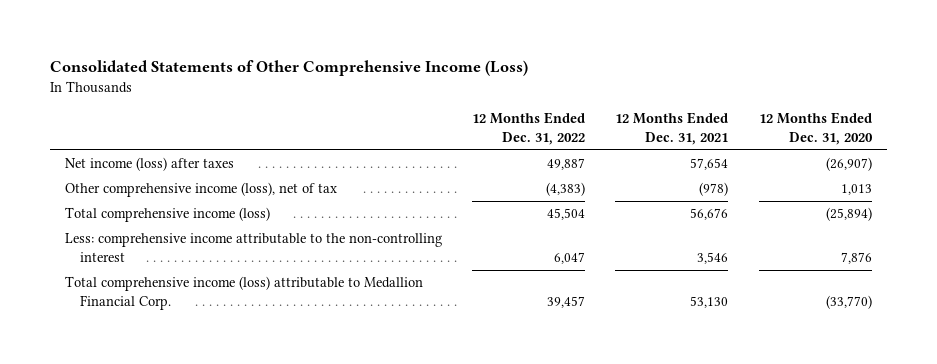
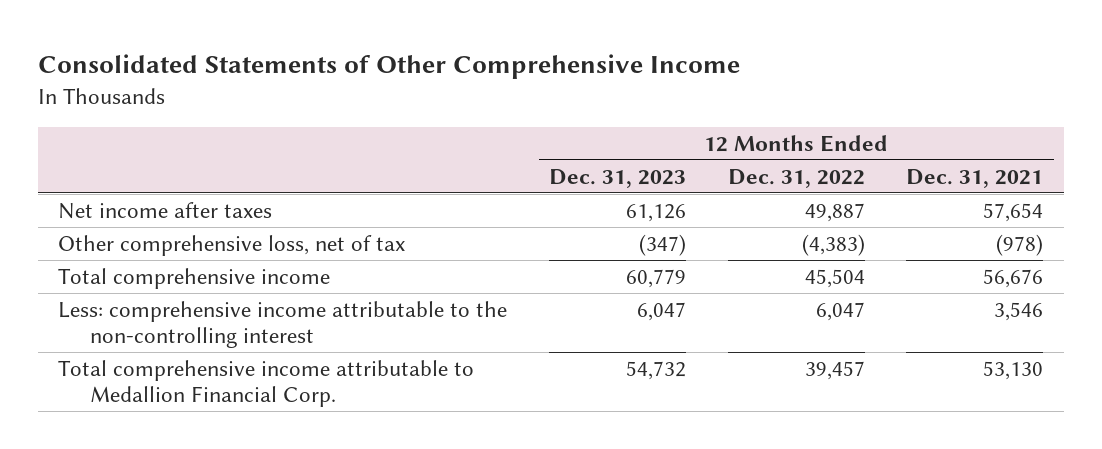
[50,60,529,77] Consolidated Statements of Other Comprehensive Income (Loss) -> [37,54,740,80] Consolidated Statements of Other Comprehensive Income
[758,112,873,146] 12 Months Ended Dec. 31, 2020 -> none
none -> [548,168,686,188] Dec. 31, 2023
[65,157,235,172] Net income (loss) after taxes -> [58,201,273,219] Net income after taxes
[65,182,338,198] Other comprehensive income (loss), net of tax -> [58,234,406,256] Other comprehensive loss, net of tax
[65,207,271,223] Total comprehensive income (loss) -> [58,267,331,289] Total comprehensive income
[65,276,424,310] Total comprehensive income (loss) attributable to Medallion Financial Corp. -> [58,359,475,408] Total comprehensive income attributable to Medallion Financial Corp.

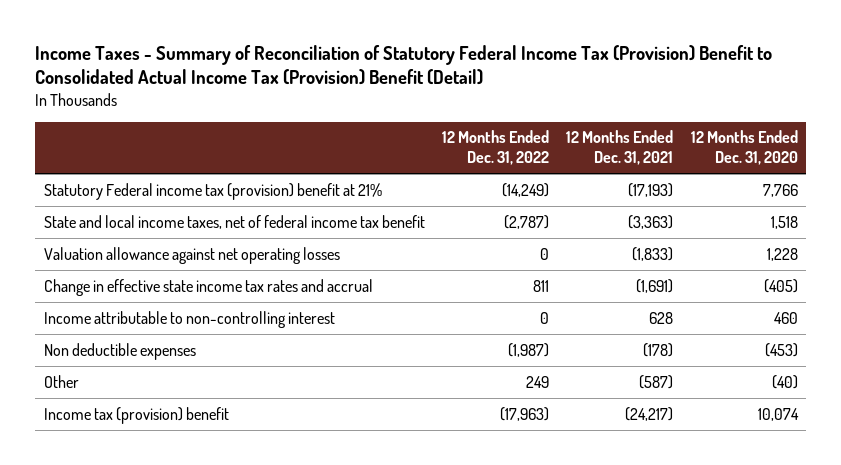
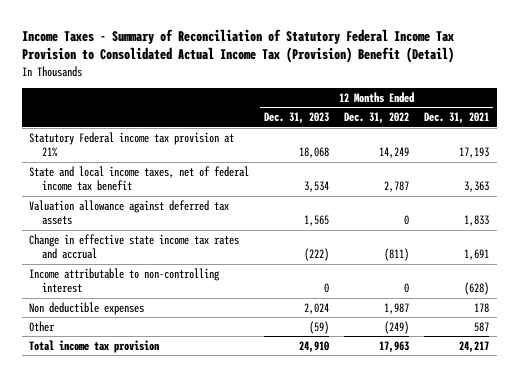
[34,44,772,86] Income Taxes - Summary of Reconciliation of Statutory Federal Income Tax (Provision) Benefit to Consolidated Actual Income Tax (Provision) Benefit (Detail) -> [21,28,454,64] Income Taxes - Summary of Reconciliation of Statutory Federal Income Tax Provision to Consolidated Actual Income Tax (Provision) Benefit (Detail)
[690,130,798,166] 12 Months Ended Dec. 31, 2020 -> none
none -> [264,112,330,125] Dec. 31, 2023
[43,246,340,264] Valuation allowance against net operating losses -> none
[43,182,382,200] Statutory Federal income tax (provision) benefit at 21% -> [29,131,235,158] Statutory Federal income tax provision at 21%
[501,182,549,197] (14,249) -> [379,147,410,159] 14,249
[628,182,674,197] (17,193) -> [459,147,490,159] 17,193
[503,214,549,229] (2,787) -> [384,181,410,193] 2,787
[628,214,674,229] (3,363) -> [464,181,490,193] 3,363
none -> [29,199,230,226] Valuation allowance against deferred tax assets
[532,279,549,292] 811 -> [384,248,410,262] (811)
[636,278,674,293] (1,691) -> [464,249,490,261] 1,691
[649,311,674,324] 628 -> [464,282,490,296] (628)
[507,342,549,357] (1,987) -> [384,302,410,314] 1,987
[643,342,674,357] (178) -> [474,302,490,313] 178
[525,375,549,388] 249 -> [384,320,410,334] (249)
[639,374,674,389] (587) -> [474,321,490,332] 587
[43,406,229,424] Income tax (provision) benefit -> [29,339,160,353] Total income tax provision
[499,406,549,421] (17,963) -> [379,340,410,353] 17,963
[625,406,674,421] (24,217) -> [459,340,490,353] 24,217

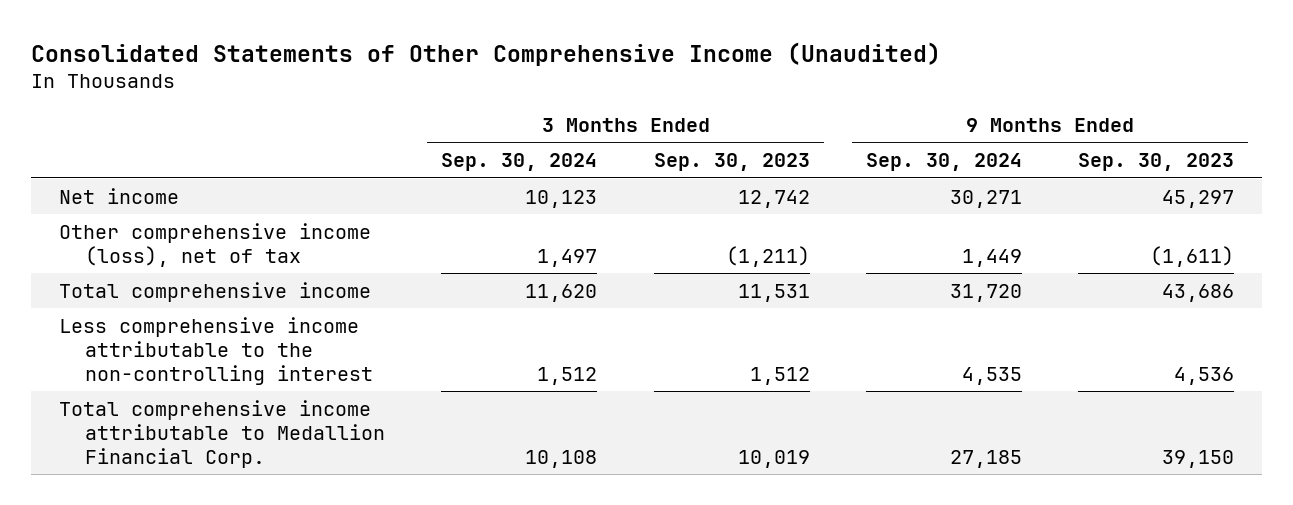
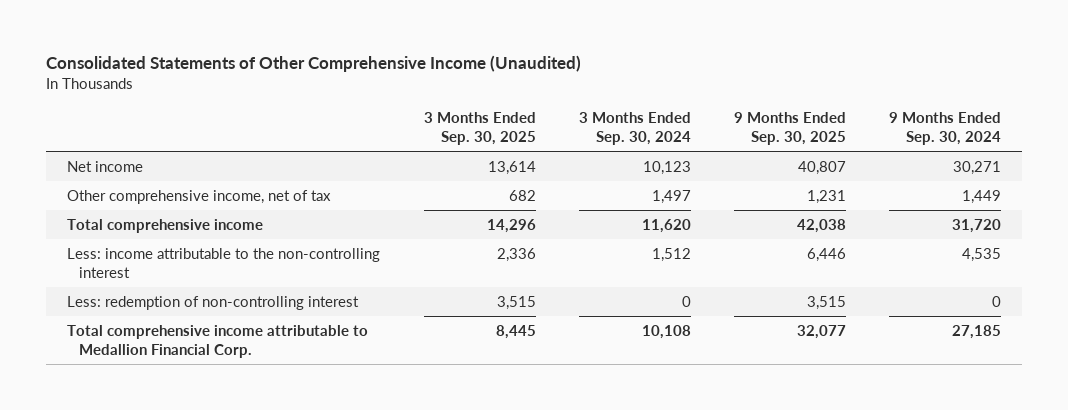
[653,153,810,172] Sep. 30, 2023 -> none
[1077,153,1234,172] Sep. 30, 2023 -> none
none -> [423,112,536,145] 3 Months Ended Sep. 30, 2025
none -> [733,112,846,145] 9 Months Ended Sep. 30, 2025
[59,222,372,267] Other comprehensive income (loss), net of tax -> [67,190,332,205] Other comprehensive income, net of tax
[59,316,374,385] Less comprehensive income attributable to the non-controlling interest -> [67,248,381,278] Less: income attributable to the non-controlling interest
none -> [67,296,360,311] Less: redemption of non-controlling interest

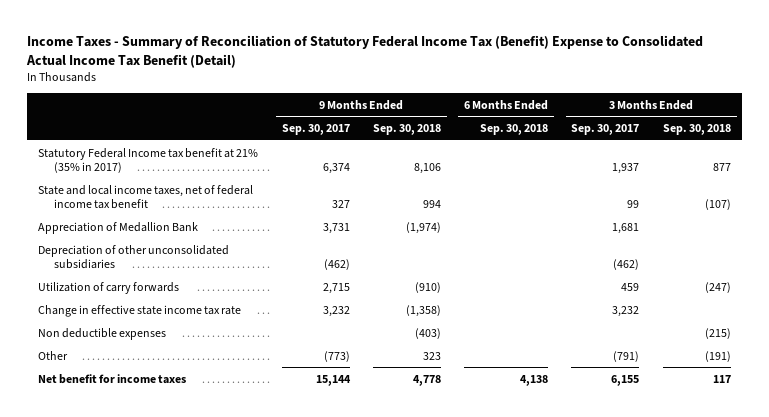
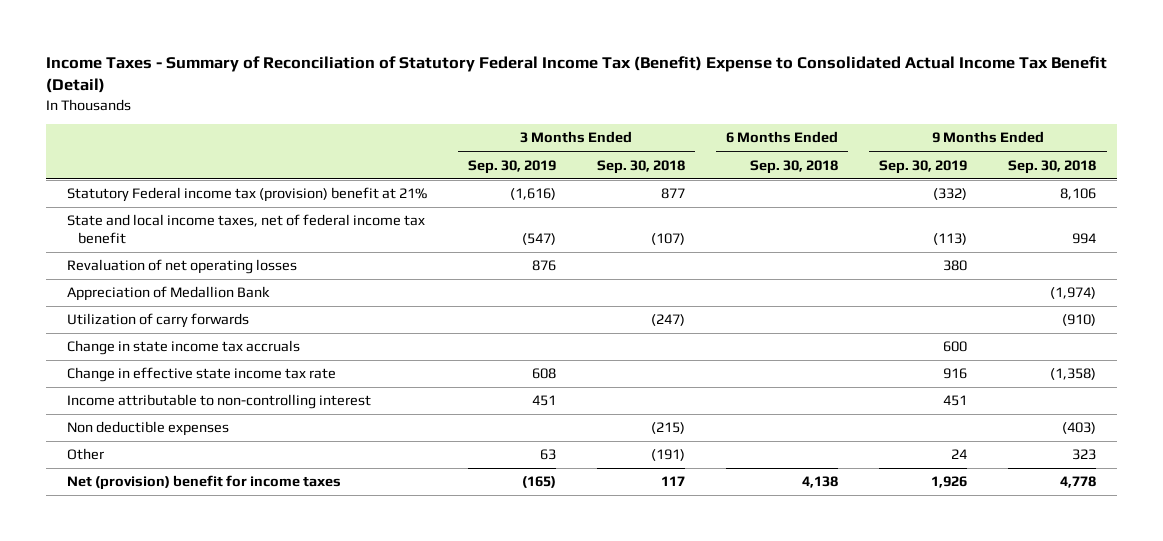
[281,124,350,136] Sep. 30, 2017 -> none
[571,124,640,136] Sep. 30, 2017 -> none
none -> [467,159,556,174] Sep. 30, 2019
none -> [879,159,968,174] Sep. 30, 2019
[38,147,259,173] Statutory Federal Income tax benefit at 21% (35% in 2017) -> [66,187,427,203] Statutory Federal income tax (provision) benefit at 21%
none -> [66,259,297,275] Revaluation of net operating losses
[38,244,230,269] Depreciation of other unconsolidated subsidiaries -> none
none -> [66,340,300,356] Change in state income tax accruals
none -> [66,394,371,410] Income attributable to non-controlling interest
[38,373,187,384] Net benefit for income taxes -> [66,475,341,491] Net (provision) benefit for income taxes

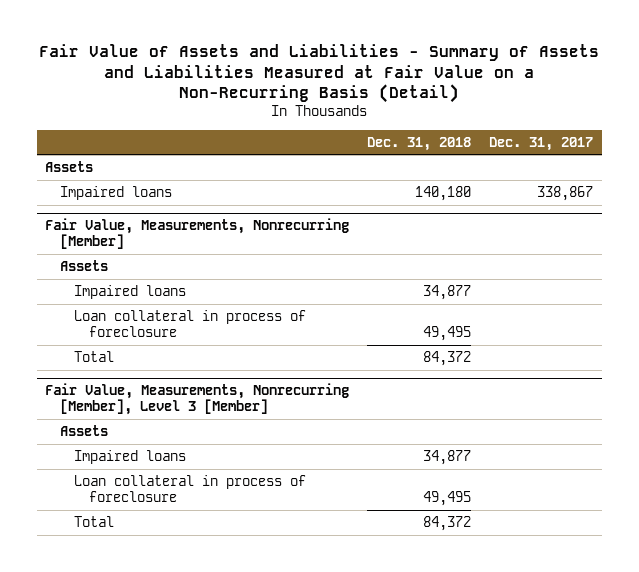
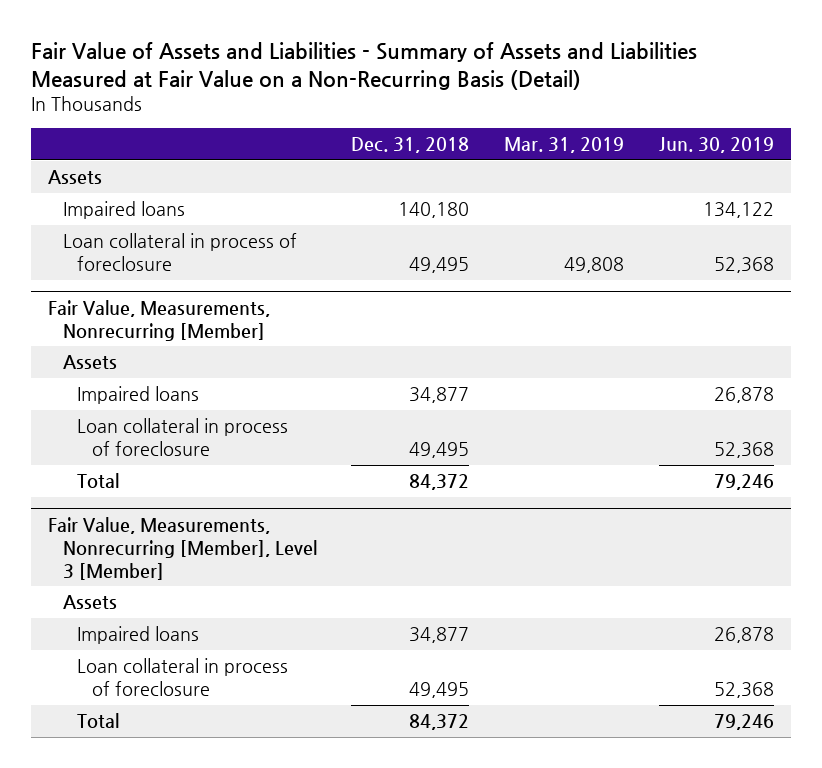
[489,136,594,151] Dec. 31, 2017 -> none
none -> [504,137,625,154] Mar. 31, 2019
none -> [658,137,774,154] Jun. 30, 2019
none -> [62,233,297,272] Loan collateral in process of foreclosure

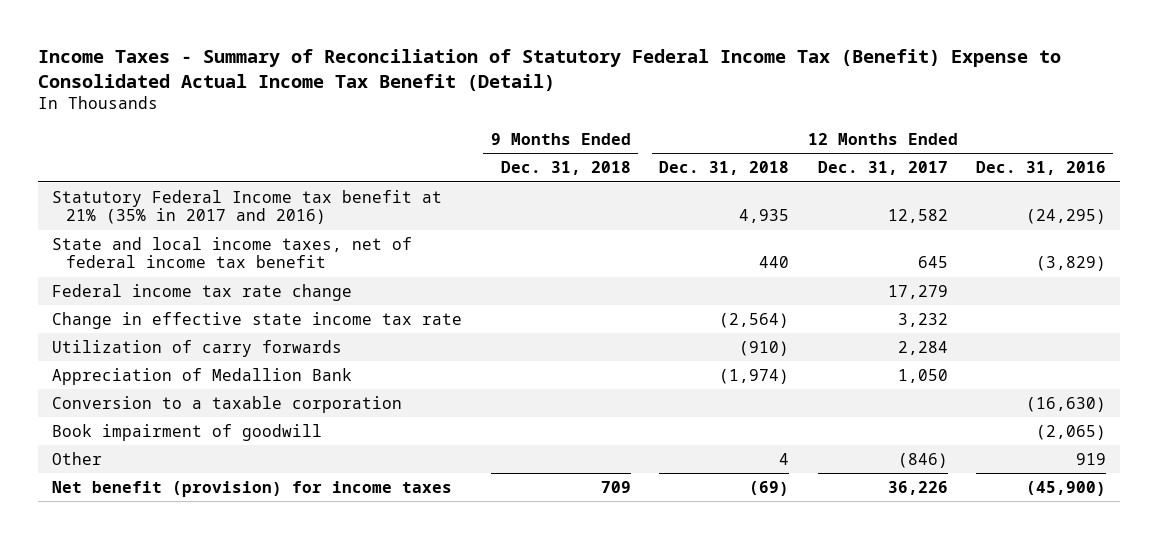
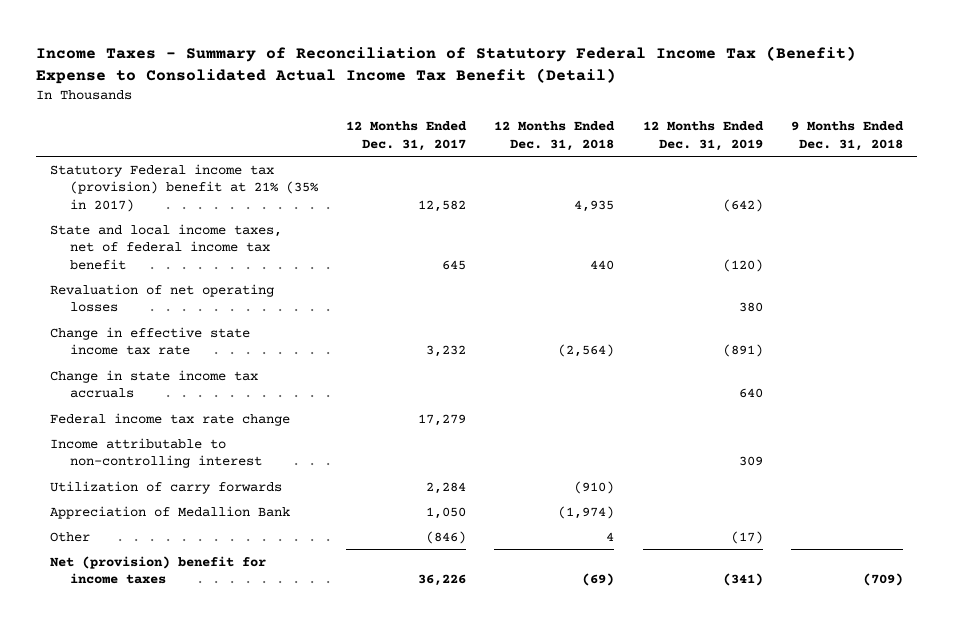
[976,161,1107,176] Dec. 31, 2016 -> none
none -> [642,120,764,151] 12 Months Ended Dec. 31, 2019
[52,189,443,225] Statutory Federal Income tax benefit at 21% (35% in 2017 and 2016) -> [50,163,319,213] Statutory Federal income tax (provision) benefit at 21% (35% in 2017)
none -> [50,283,275,313] Revaluation of net operating losses
none -> [50,369,259,399] Change in state income tax accruals
[52,283,353,301] Federal income tax rate change -> [50,412,291,426] Federal income tax rate change
none -> [50,437,262,469] Income attributable to non-controlling interest
[52,395,403,413] Conversion to a taxable corporation -> none
[52,423,323,441] Book impairment of goodwill -> none
[52,480,453,497] Net benefit (provision) for income taxes -> [50,555,267,585] Net (provision) benefit for income taxes
[600,480,631,493] 709 -> [862,573,903,587] (709)

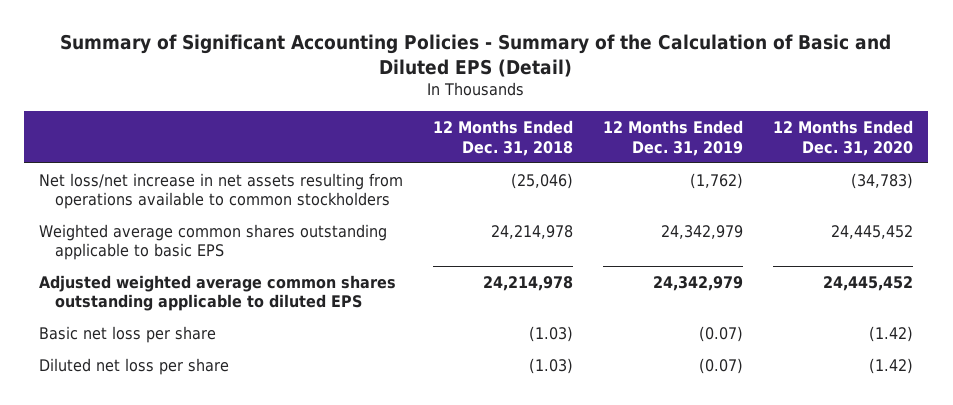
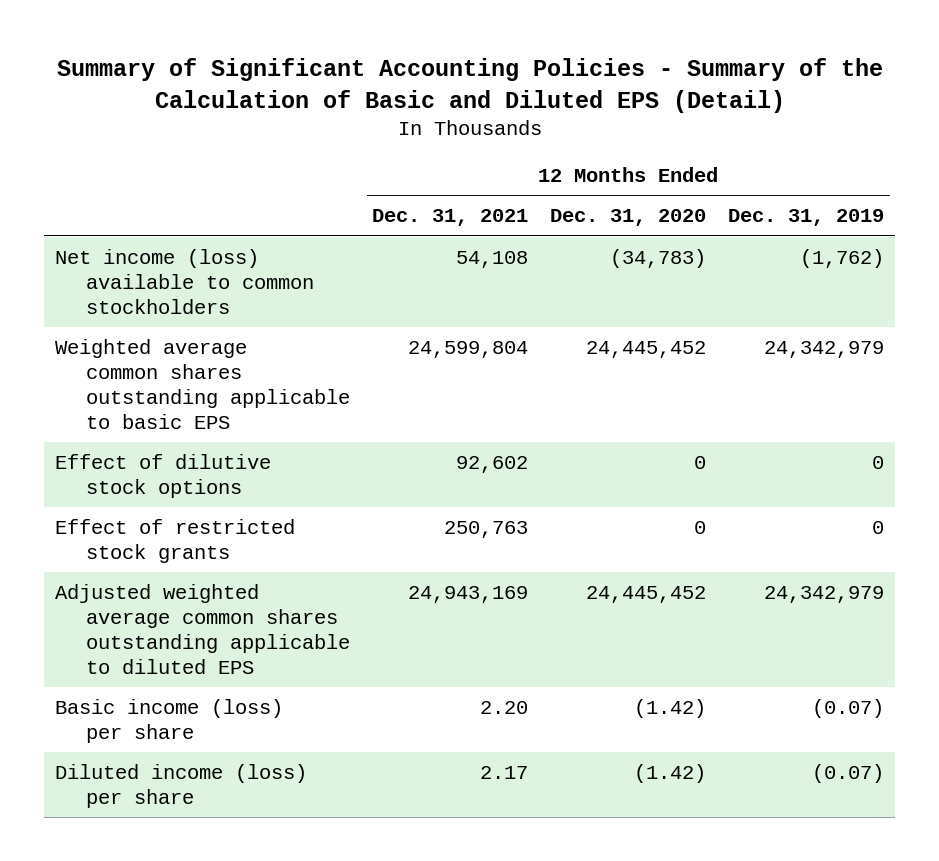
[433,120,574,156] 12 Months Ended Dec. 31, 2018 -> none
none -> [372,209,529,227] Dec. 31, 2021
[39,172,404,210] Net loss/net increase in net assets resulting from operations available to common stockholders -> [55,248,315,314] Net income (loss) available to common stockholders
none -> [55,453,272,498] Effect of dilutive stock options
none -> [55,518,296,563] Effect of restricted stock grants
[39,325,217,343] Basic net loss per share -> [55,698,284,743] Basic income (loss) per share
[39,357,230,375] Diluted net loss per share -> [55,763,308,808] Diluted income (loss) per share

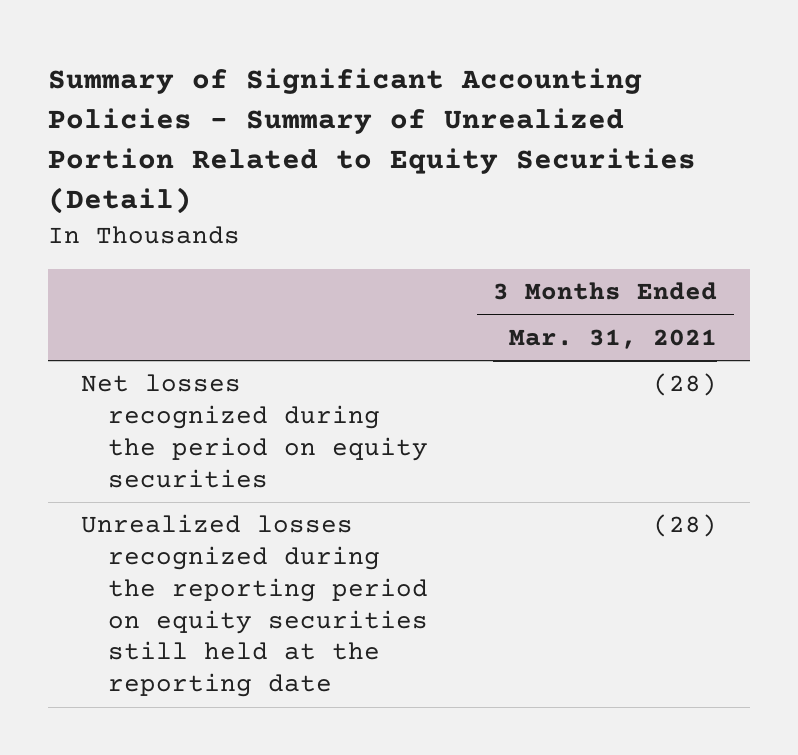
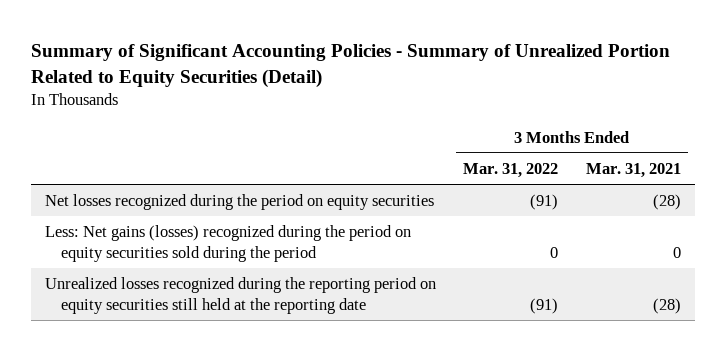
none -> [463,162,559,178] Mar. 31, 2022
none -> [44,225,411,262] Less: Net gains (losses) recognized during the period on equity securities sold during the period

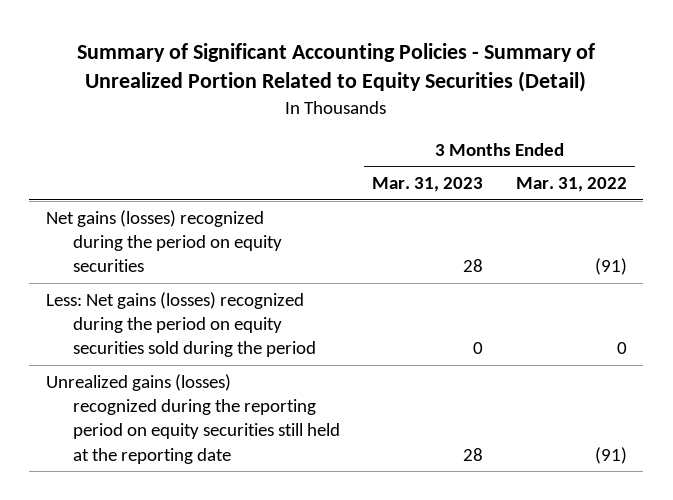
[585,162,681,178] Mar. 31, 2021 -> none
none -> [372,177,484,193] Mar. 31, 2023
[44,194,434,211] Net losses recognized during the period on equity securities -> [45,209,283,273] Net gains (losses) recognized during the period on equity securities
[44,277,436,314] Unrealized losses recognized during the reporting period on equity securities still held at the reporting date -> [45,373,341,464] Unrealized gains (losses) recognized during the reporting period on equity securities still held at the reporting date

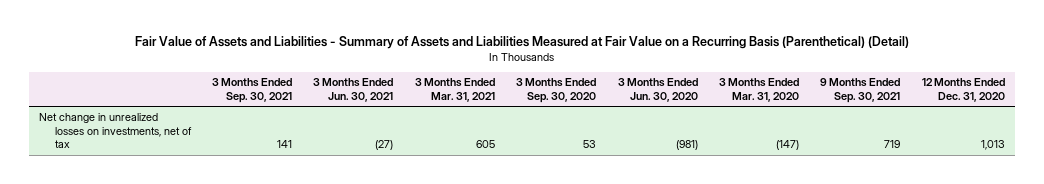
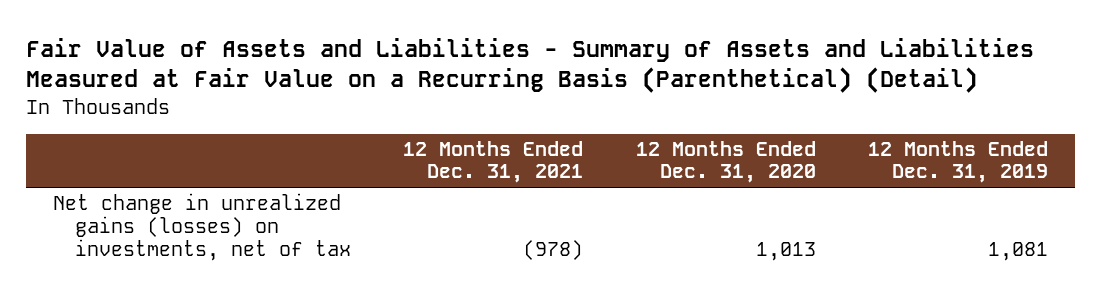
[212,78,293,103] 3 Months Ended Sep. 30, 2021 -> none
[313,78,394,102] 3 Months Ended Jun. 30, 2021 -> none
[414,78,495,102] 3 Months Ended Mar. 31, 2021 -> none
[516,78,597,103] 3 Months Ended Sep. 30, 2020 -> none
[617,78,698,102] 3 Months Ended Jun. 30, 2020 -> none
[718,78,799,102] 3 Months Ended Mar. 31, 2020 -> none
[820,78,901,103] 9 Months Ended Sep. 30, 2021 -> none
none -> [403,140,584,184] 12 Months Ended Dec. 31, 2021
none -> [868,140,1049,184] 12 Months Ended Dec. 31, 2019
[39,113,192,149] Net change in unrealized losses on investments, net of tax -> [52,193,351,261] Net change in unrealized gains (losses) on investments, net of tax

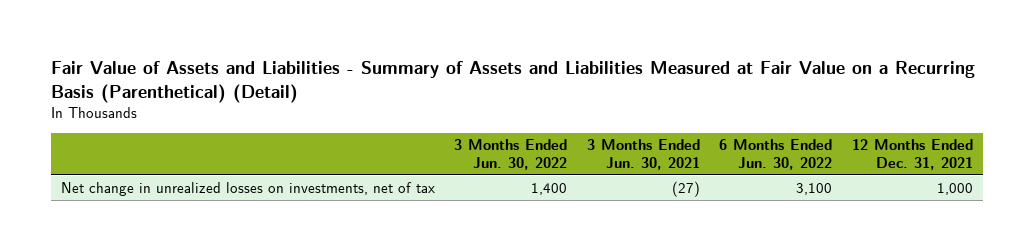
[635,140,816,184] 12 Months Ended Dec. 31, 2020 -> none
[868,140,1049,184] 12 Months Ended Dec. 31, 2019 -> none
none -> [454,139,568,171] 3 Months Ended Jun. 30, 2022
none -> [586,139,700,171] 3 Months Ended Jun. 30, 2021
none -> [719,139,833,171] 6 Months Ended Jun. 30, 2022
[52,193,351,261] Net change in unrealized gains (losses) on investments, net of tax -> [60,182,435,197] Net change in unrealized losses on investments, net of tax
[523,239,584,260] (978) -> [936,183,973,196] 1,000

